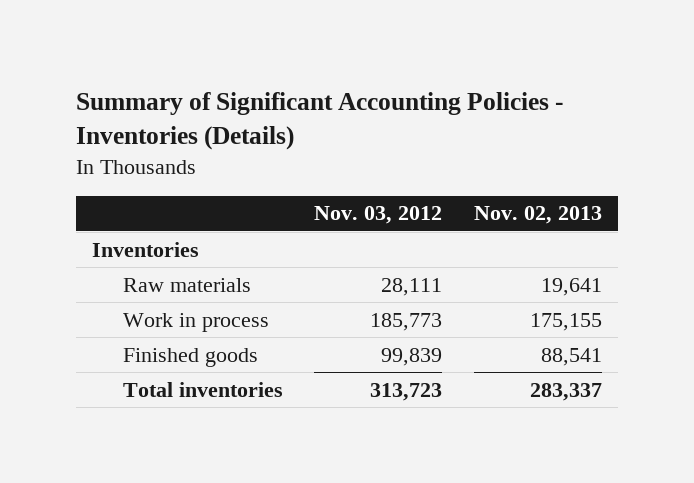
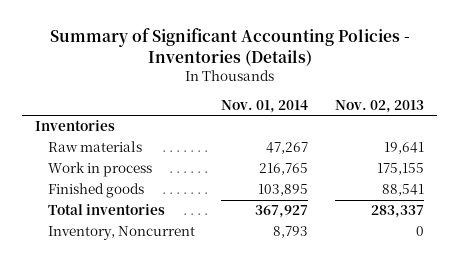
[314,206,443,225] Nov. 03, 2012 -> none
none -> [221,99,309,113] Nov. 01, 2014
none -> [47,226,195,241] Inventory, Noncurrent

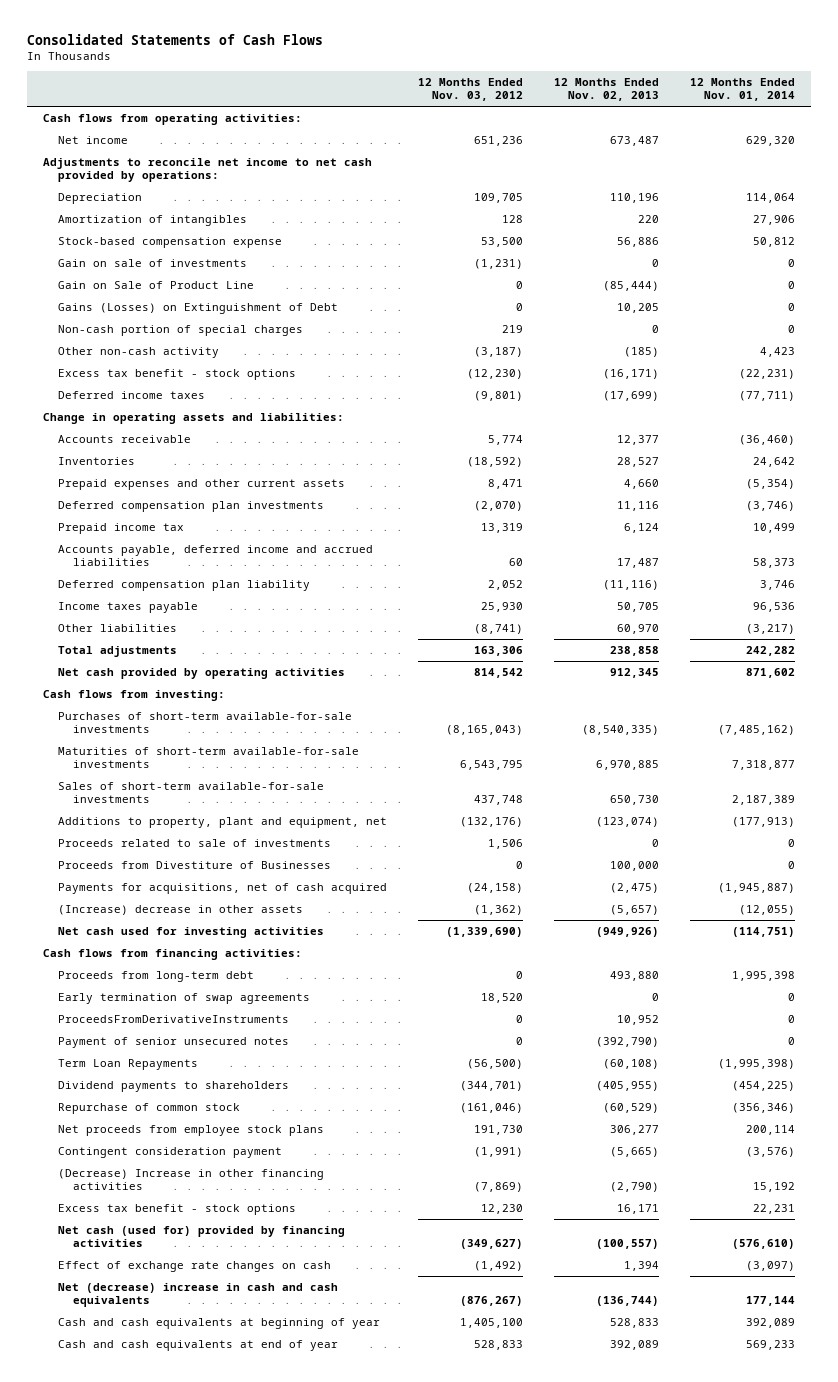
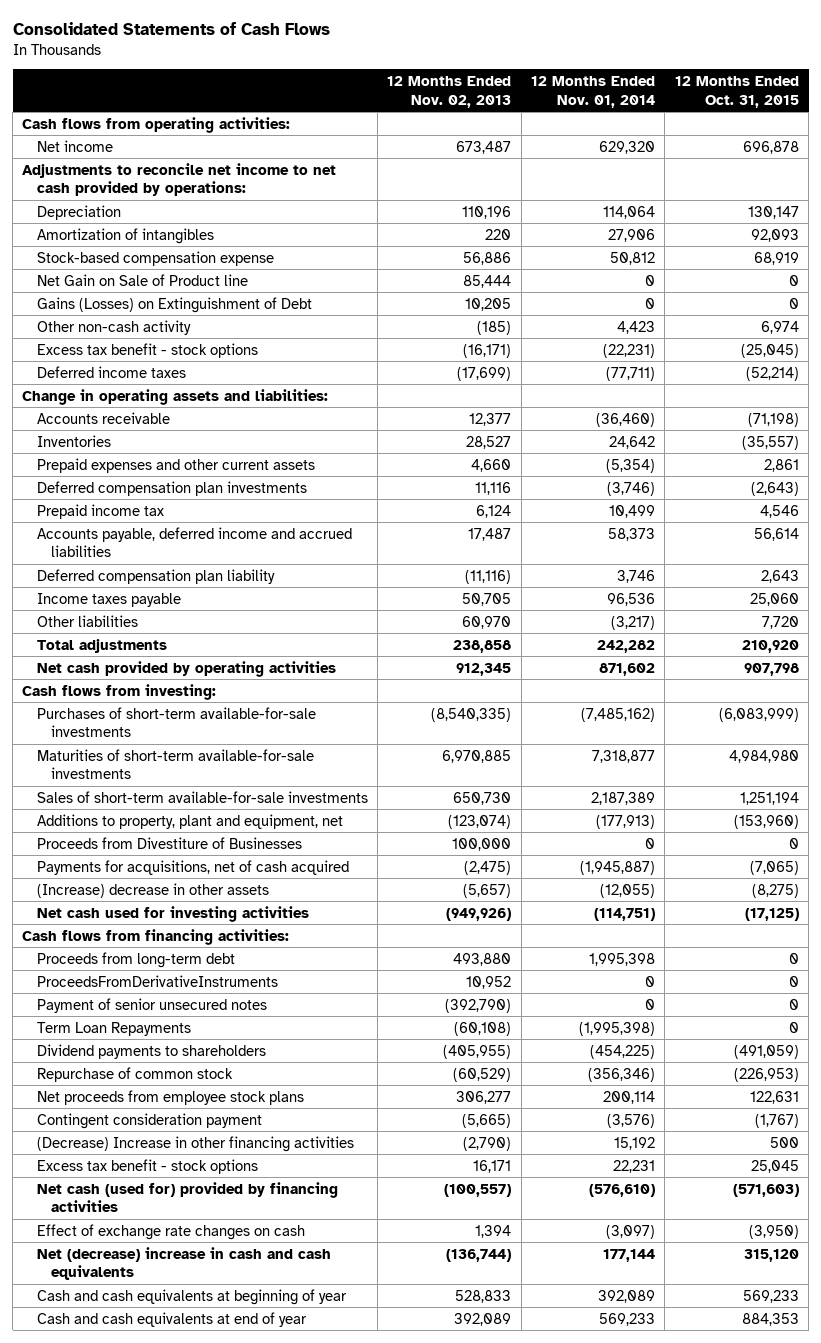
[418,77,524,102] 12 Months Ended Nov. 03, 2012 -> none
none -> [674,75,799,108] 12 Months Ended Oct. 31, 2015
[58,258,248,267] Gain on sale of investments -> none
[58,280,255,289] Gain on Sale of Product Line -> [36,273,248,286] Net Gain on Sale of Product line
[603,280,660,291] (85,444) -> [463,274,512,288] 85,444
[58,324,304,336] Non-cash portion of special charges -> none
[58,838,332,847] Proceeds related to sale of investments -> none
[58,992,311,1004] Early termination of swap agreements -> none

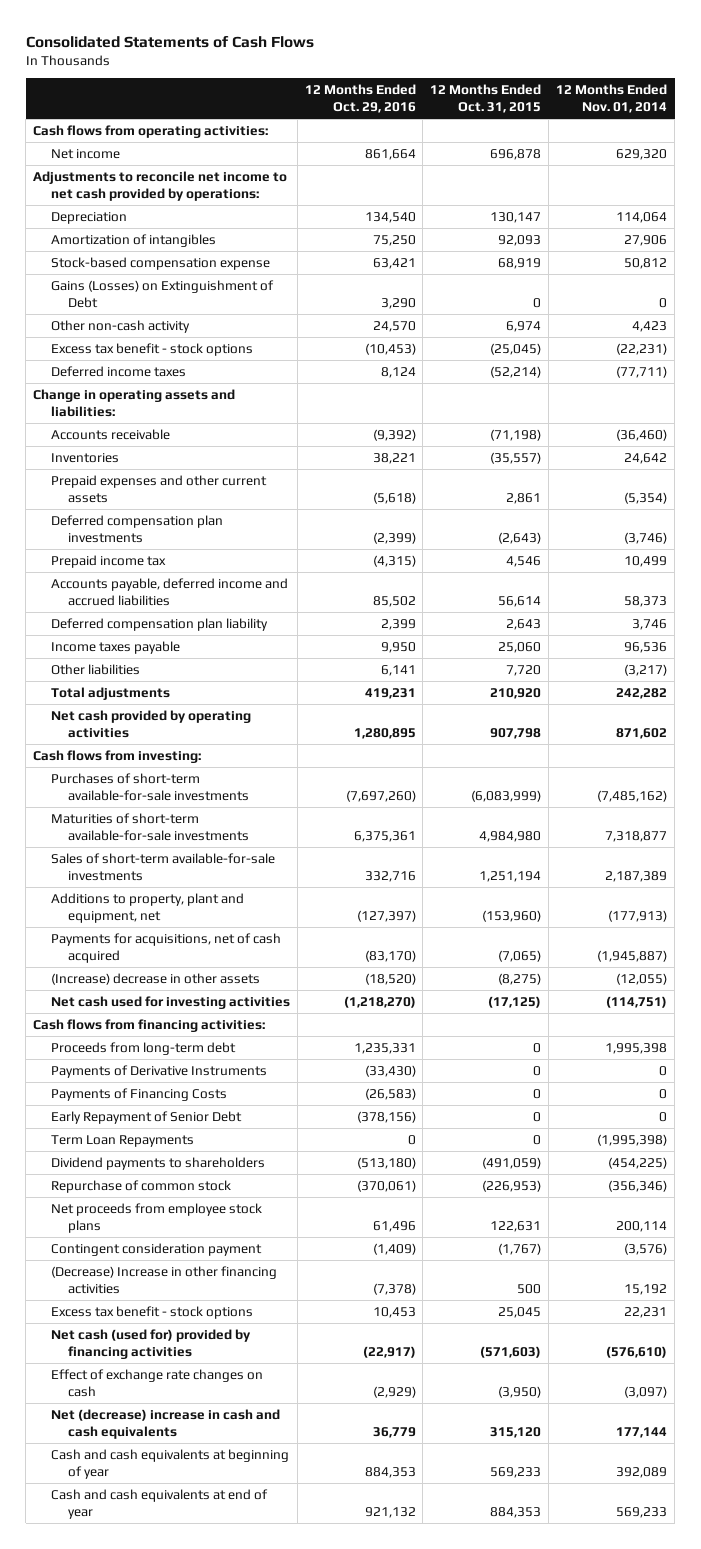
[387,75,512,108] 12 Months Ended Nov. 02, 2013 -> none
none -> [304,83,416,114] 12 Months Ended Oct. 29, 2016
[36,273,248,286] Net Gain on Sale of Product line -> none
[36,836,302,849] Proceeds from Divestiture of Businesses -> none
[36,974,278,987] ProceedsFromDerivativeInstruments -> none
[36,997,267,1013] Payment of senior unsecured notes -> none
none -> [50,1064,267,1078] Payments of Derivative Instruments
none -> [50,1087,227,1101] Payments of Financing Costs
none -> [50,1110,242,1124] Early Repayment of Senior Debt

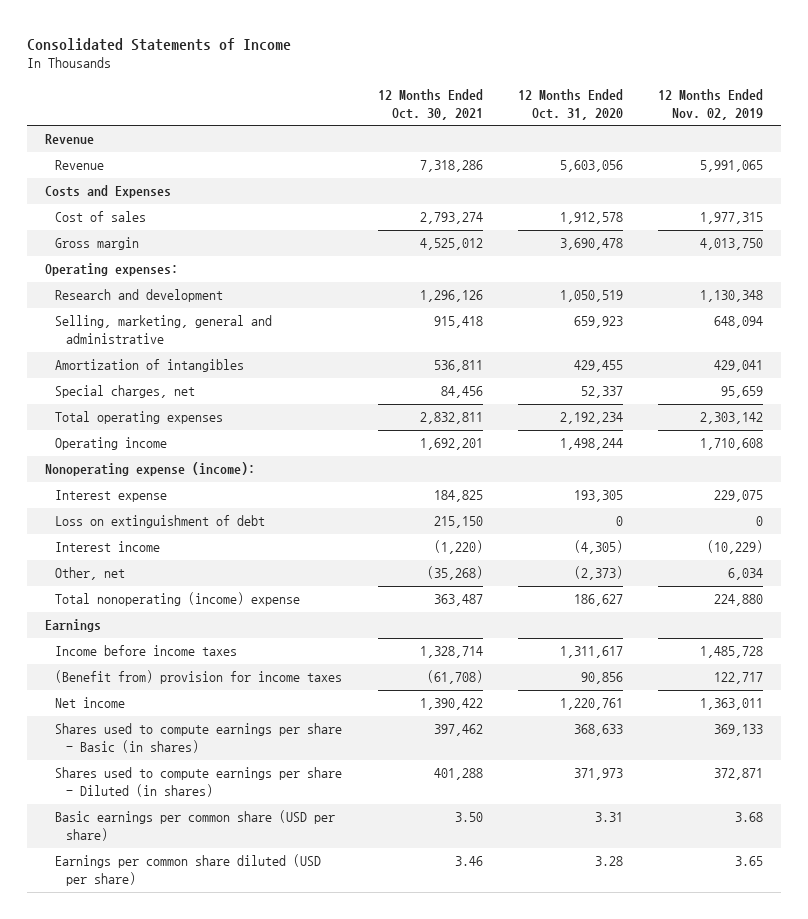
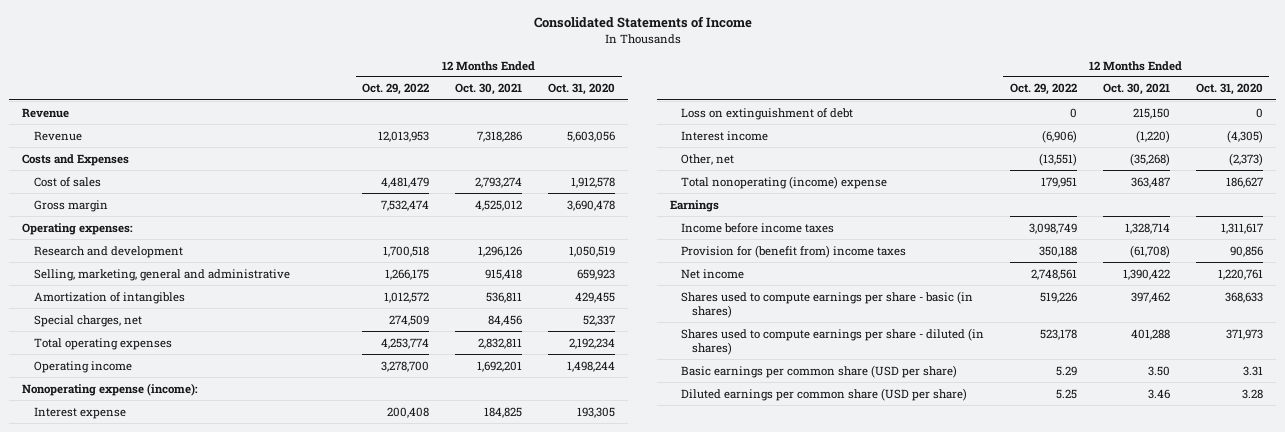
[658,88,764,120] 12 Months Ended Nov. 02, 2019 -> none
none -> [362,83,430,96] Oct. 29, 2022
[55,670,343,685] (Benefit from) provision for income taxes -> [680,244,906,258] Provision for (benefit from) income taxes
[55,723,343,754] Shares used to compute earnings per share - Basic (in shares) -> [680,290,973,318] Shares used to compute earnings per share - basic (in shares)
[55,767,343,798] Shares used to compute earnings per share - Diluted (in shares) -> [680,327,984,355] Shares used to compute earnings per share - diluted (in shares)
[55,854,322,887] Earnings per common share diluted (USD per share) -> [680,387,967,401] Diluted earnings per common share (USD per share)

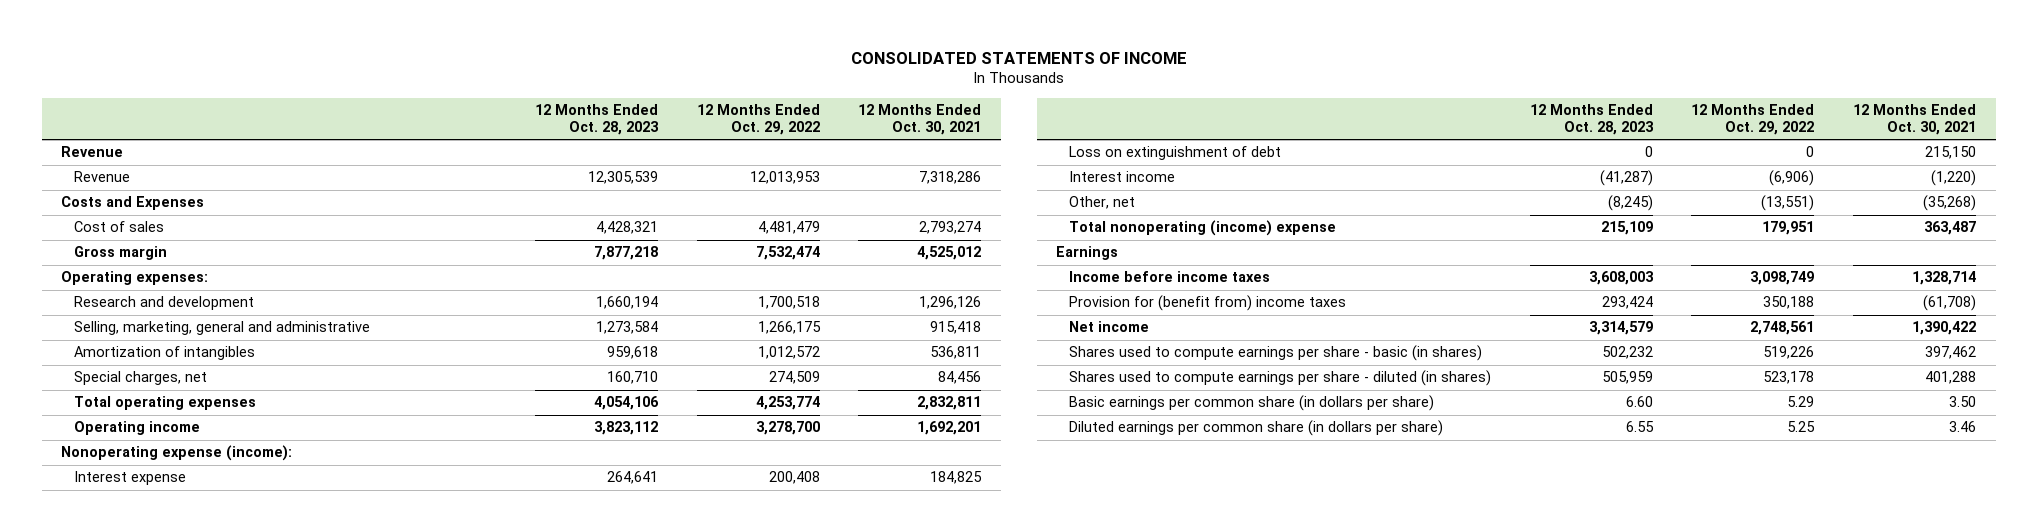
[533,16,752,29] Consolidated Statements of Income -> [850,51,1187,64] CONSOLIDATED STATEMENTS OF INCOME
[548,83,616,96] Oct. 31, 2020 -> none
none -> [534,104,659,136] 12 Months Ended Oct. 28, 2023
[680,364,957,378] Basic earnings per common share (USD per share) -> [1068,395,1434,412] Basic earnings per common share (in dollars per share)
[680,387,967,401] Diluted earnings per common share (USD per share) -> [1068,420,1443,437] Diluted earnings per common share (in dollars per share)

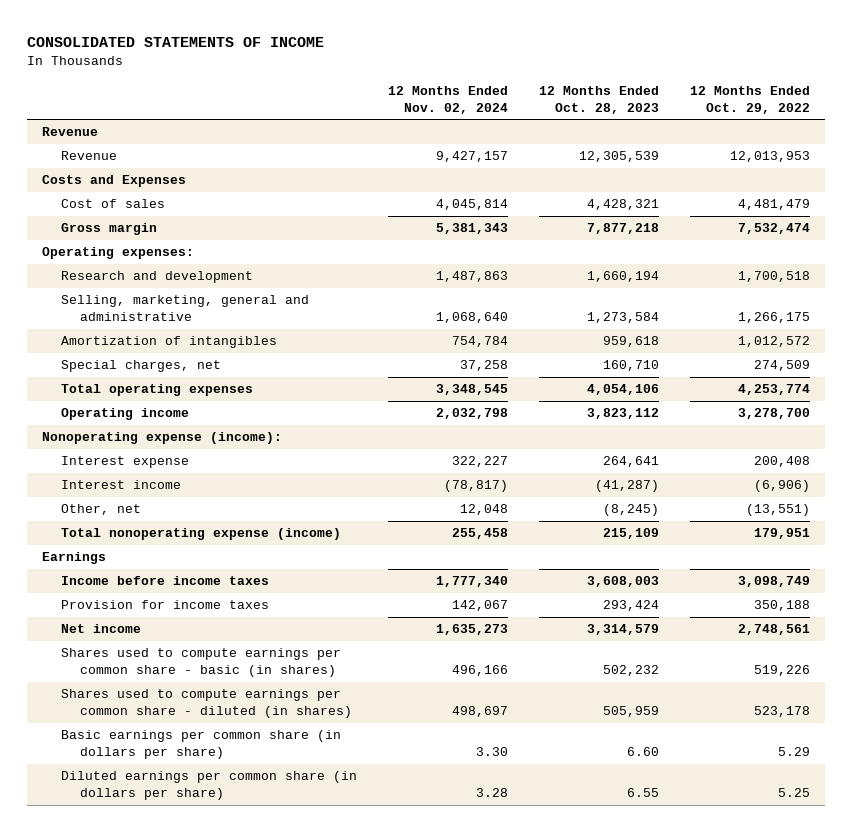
[858,104,982,136] 12 Months Ended Oct. 30, 2021 -> none
none -> [388,85,509,114] 12 Months Ended Nov. 02, 2024
[1068,146,1281,161] Loss on extinguishment of debt -> none
[1068,220,1336,237] Total nonoperating (income) expense -> [61,528,342,541] Total nonoperating expense (income)
[1068,295,1346,312] Provision for (benefit from) income taxes -> [61,600,270,610] Provision for income taxes
[1068,345,1482,362] Shares used to compute earnings per share - basic (in shares) -> [61,648,342,678] Shares used to compute earnings per common share - basic (in shares)
[1068,370,1491,387] Shares used to compute earnings per share - diluted (in shares) -> [61,689,352,719] Shares used to compute earnings per common share - diluted (in shares)

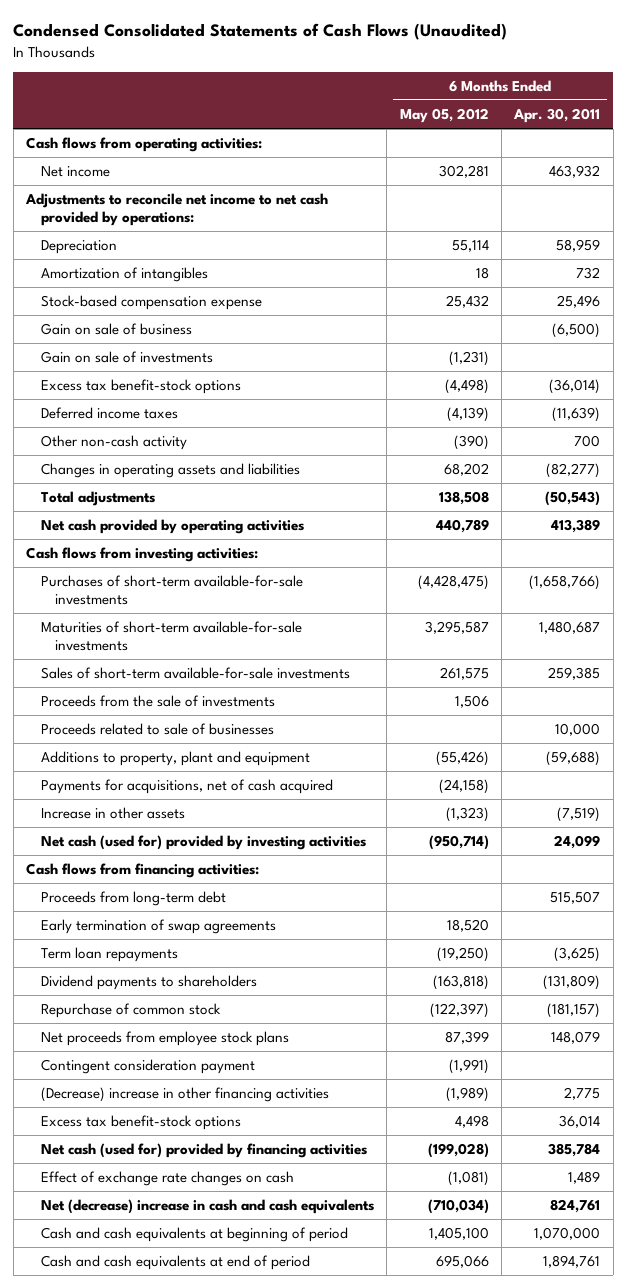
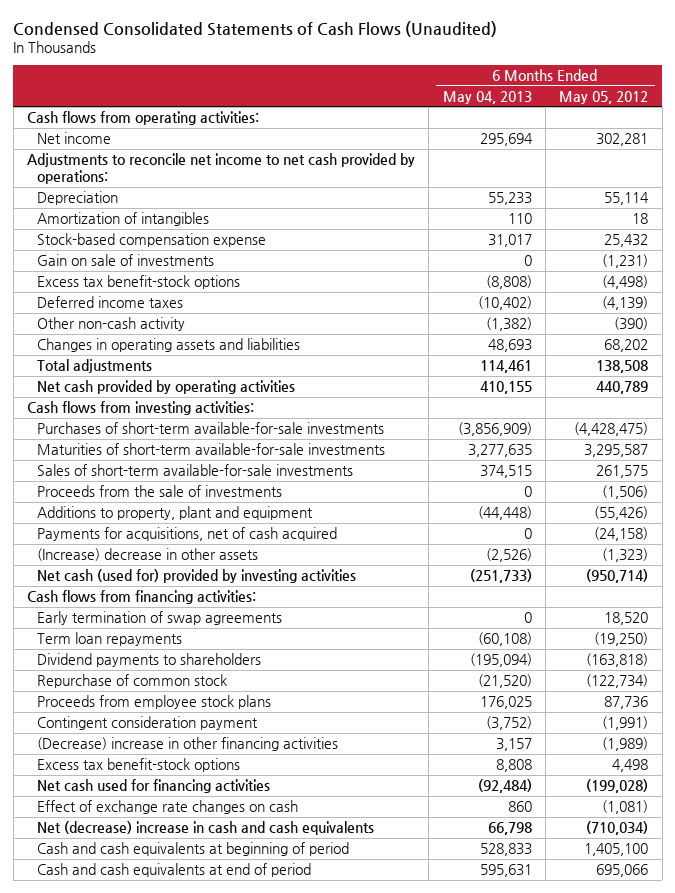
[513,107,601,123] Apr. 30, 2011 -> none
none -> [442,90,532,104] May 04, 2013
[40,323,192,336] Gain on sale of business -> none
[40,723,274,736] Proceeds related to sale of businesses -> none
[454,695,489,709] 1,506 -> [602,484,649,499] (1,506)
[40,807,185,820] Increase in other assets -> [37,547,259,561] (Increase) decrease in other assets
[40,891,226,907] Proceeds from long-term debt -> none
[429,1003,489,1019] (122,397) -> [586,673,649,688] (122,734)
[40,1031,289,1047] Net proceeds from employee stock plans -> [37,694,272,709] Proceeds from employee stock plans
[444,1031,489,1045] 87,399 -> [604,695,649,709] 87,736
[40,1143,367,1159] Net cash (used for) provided by financing activities -> [37,778,271,793] Net cash used for financing activities

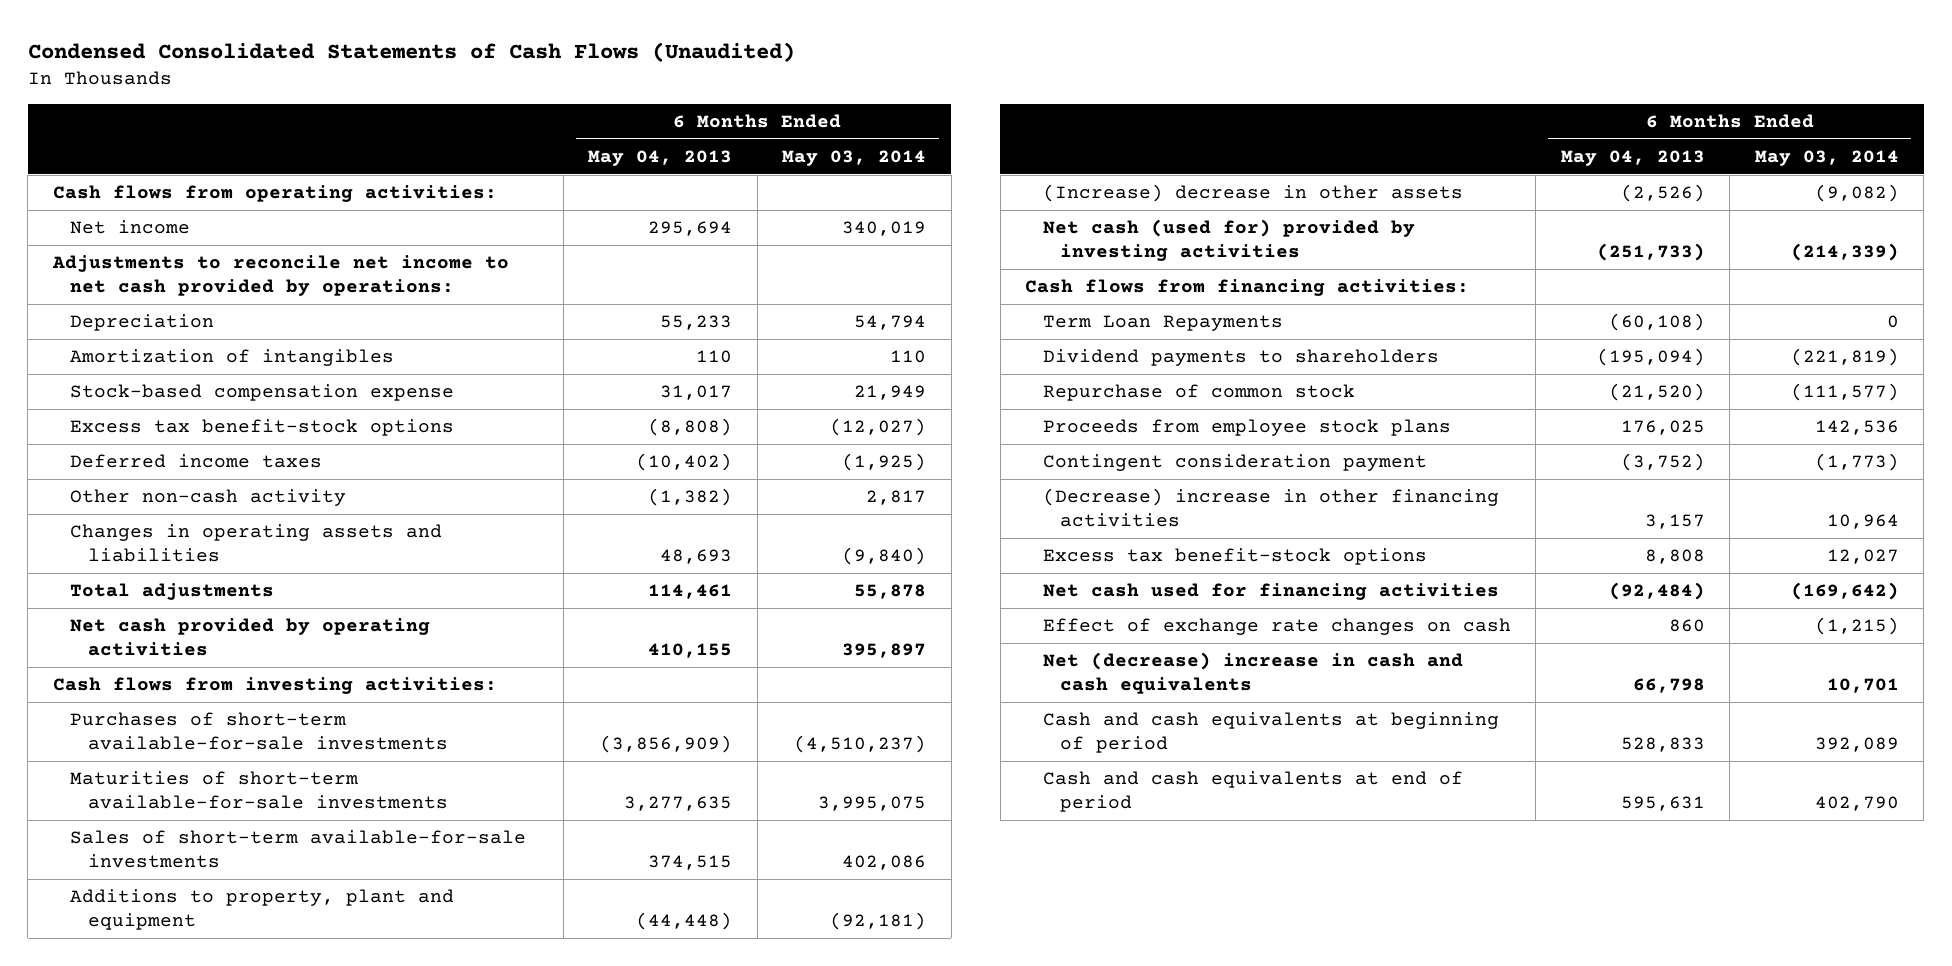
[559,90,649,104] May 05, 2012 -> none
none -> [782,149,927,166] May 03, 2014
[37,253,215,266] Gain on sale of investments -> none
[37,484,283,497] Proceeds from the sale of investments -> none
[37,526,338,541] Payments for acquisitions, net of cash acquired -> none
[37,610,283,625] Early termination of swap agreements -> none
[37,631,183,646] Term loan repayments -> [1042,315,1283,332] Term Loan Repayments

